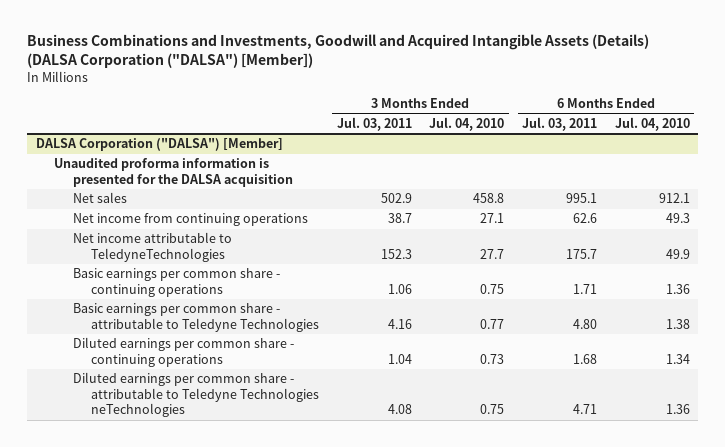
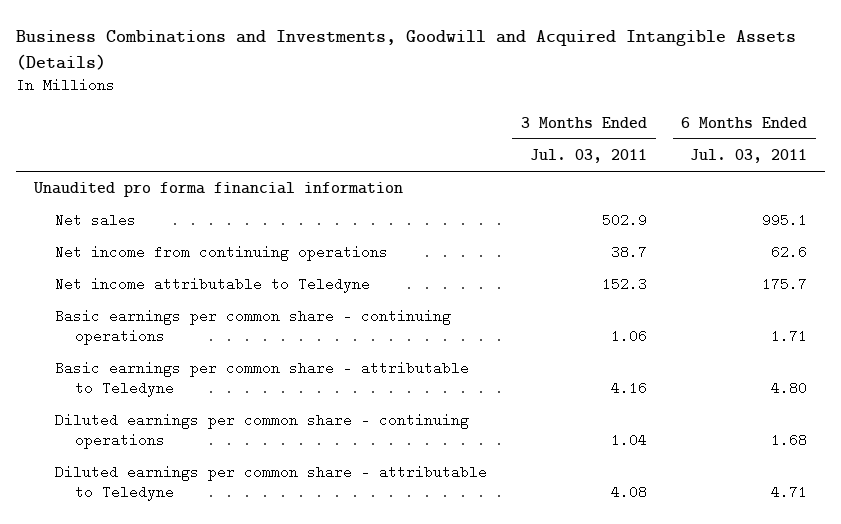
[26,34,649,69] Business Combinations and Investments, Goodwill and Acquired Intangible Assets (Details) (DALSA Corporation ("DALSA") [Member]) -> [16,30,797,70] Business Combinations and Investments, Goodwill and Acquired Intangible Assets (Details)
[429,116,505,131] Jul. 04, 2010 -> none
[614,116,690,131] Jul. 04, 2010 -> none
[35,138,283,152] DALSA Corporation ("DALSA") [Member] -> none
[54,158,293,187] Unaudited proforma information is presented for the DALSA acquisition -> [32,182,403,198] Unaudited pro forma financial information
[72,232,232,262] Net income attributable to TeledyneTechnologies -> [54,277,370,294] Net income attributable to Teledyne
[72,303,319,332] Basic earnings per common share - attributable to Teledyne Technologies -> [54,361,469,397] Basic earnings per common share - attributable to Teledyne
[72,372,319,418] Diluted earnings per common share - attributable to Teledyne Technologies neTechnologies -> [54,465,487,501] Diluted earnings per common share - attributable to Teledyne

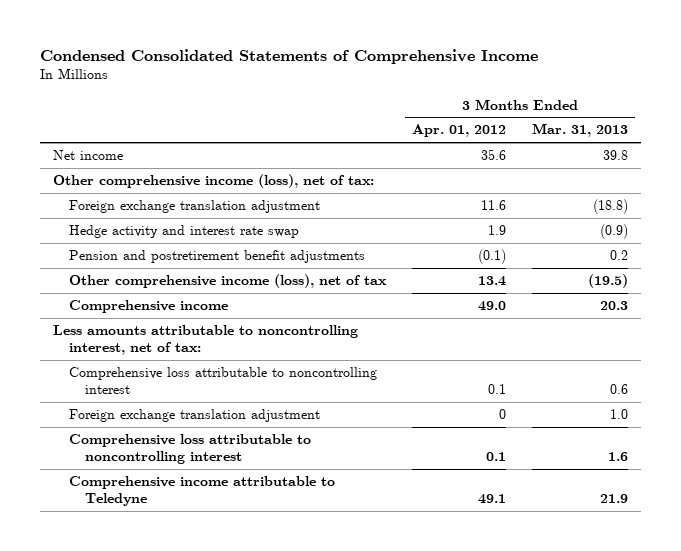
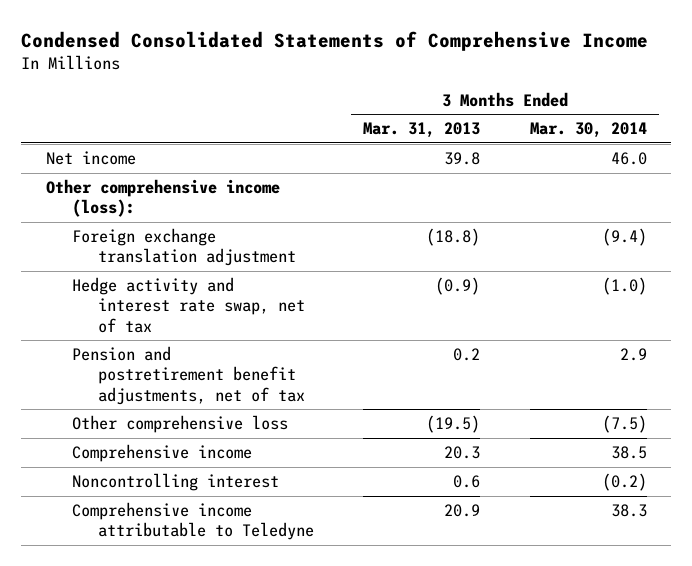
[411,124,506,138] Apr. 01, 2012 -> none
none -> [529,122,647,139] Mar. 30, 2014
[53,174,375,189] Other comprehensive income (loss), net of tax: -> [45,179,280,218] Other comprehensive income (loss):
[68,225,299,239] Hedge activity and interest rate swap -> [71,277,306,333] Hedge activity and interest rate swap, net of tax
[68,250,365,264] Pension and postretirement benefit adjustments -> [71,346,306,405] Pension and postretirement benefit adjustments, net of tax
[68,274,387,289] Other comprehensive income (loss), net of tax -> [71,415,288,434] Other comprehensive loss
[53,325,359,356] Less amounts attributable to noncontrolling interest, net of tax: -> none
[68,409,320,423] Foreign exchange translation adjustment -> none
[68,434,311,465] Comprehensive loss attributable to noncontrolling interest -> none
[68,367,377,395] Comprehensive loss attributable to noncontrolling interest -> [71,473,279,492] Noncontrolling interest
[600,494,629,504] 21.9 -> [444,504,481,518] 20.9

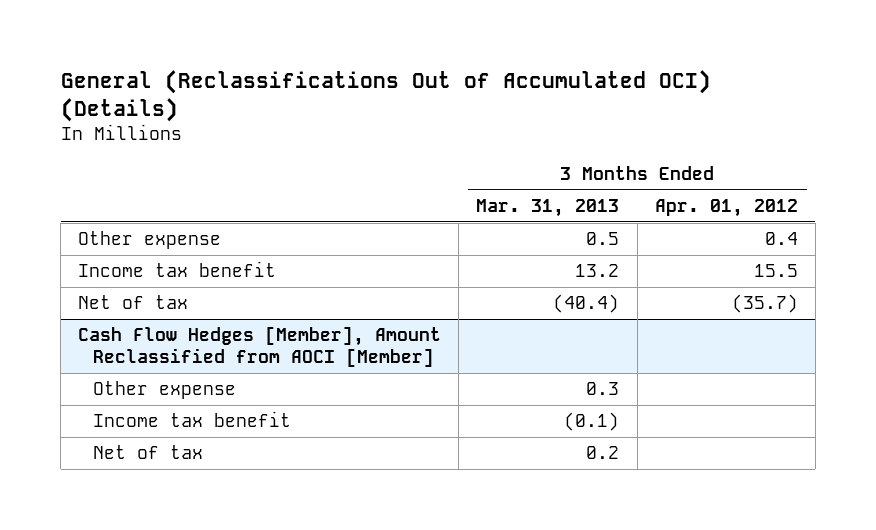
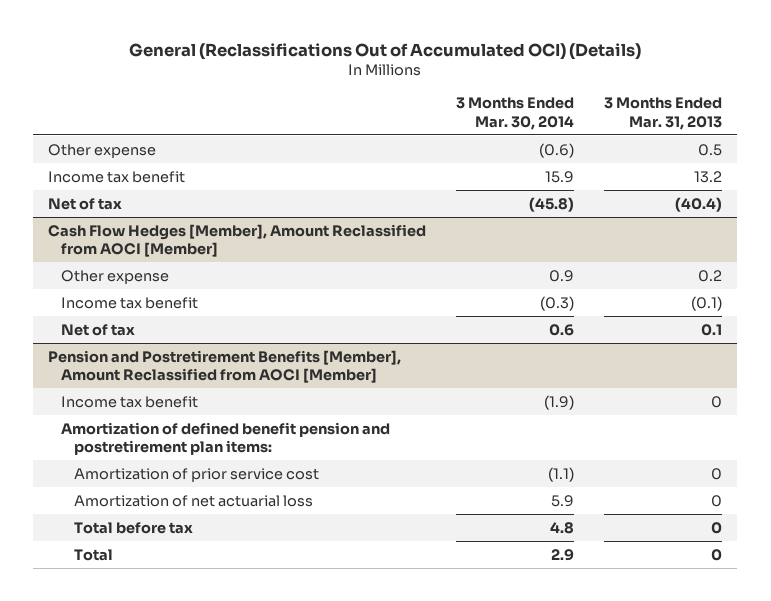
[654,198,798,217] Apr. 01, 2012 -> none
none -> [456,97,575,130] 3 Months Ended Mar. 30, 2014
[586,382,620,396] 0.3 -> [698,269,723,282] 0.2
[586,446,620,460] 0.2 -> [701,323,723,336] 0.1
none -> [48,349,402,384] Pension and Postretirement Benefits [Member], Amount Reclassified from AOCI [Member]
none -> [61,395,199,408] Income tax benefit
none -> [61,421,391,456] Amortization of defined benefit pension and postretirement plan items:
none -> [74,467,320,482] Amortization of prior service cost
none -> [74,494,314,507] Amortization of net actuarial loss
none -> [74,521,194,534] Total before tax
none -> [74,548,114,561] Total

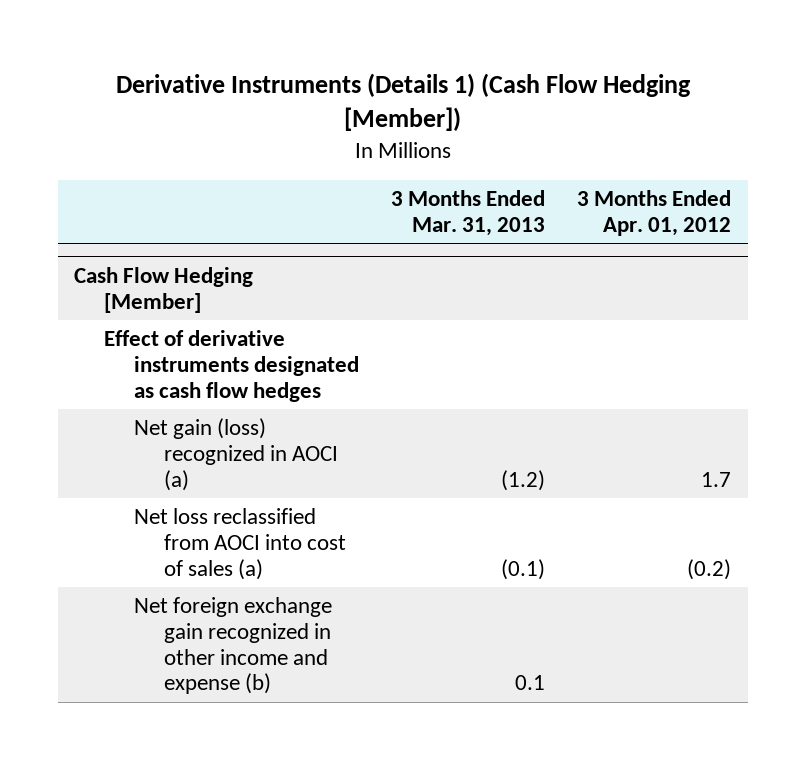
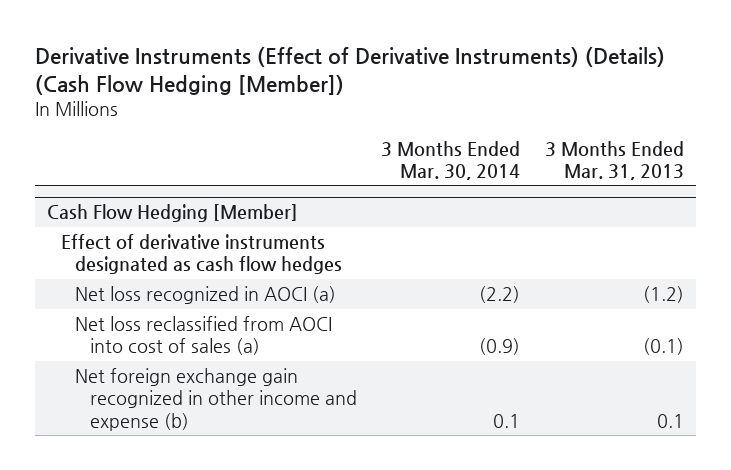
[115,72,691,132] Derivative Instruments (Details 1) (Cash Flow Hedging [Member]) -> [34,46,665,96] Derivative Instruments (Effect of Derivative Instruments) (Details) (Cash Flow Hedging [Member])
[577,190,732,236] 3 Months Ended Apr. 01, 2012 -> none
none -> [381,140,521,180] 3 Months Ended Mar. 30, 2014
[133,417,338,491] Net gain (loss) recognized in AOCI (a) -> [75,286,337,305] Net loss recognized in AOCI (a)

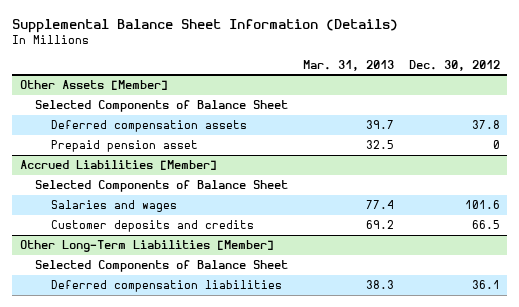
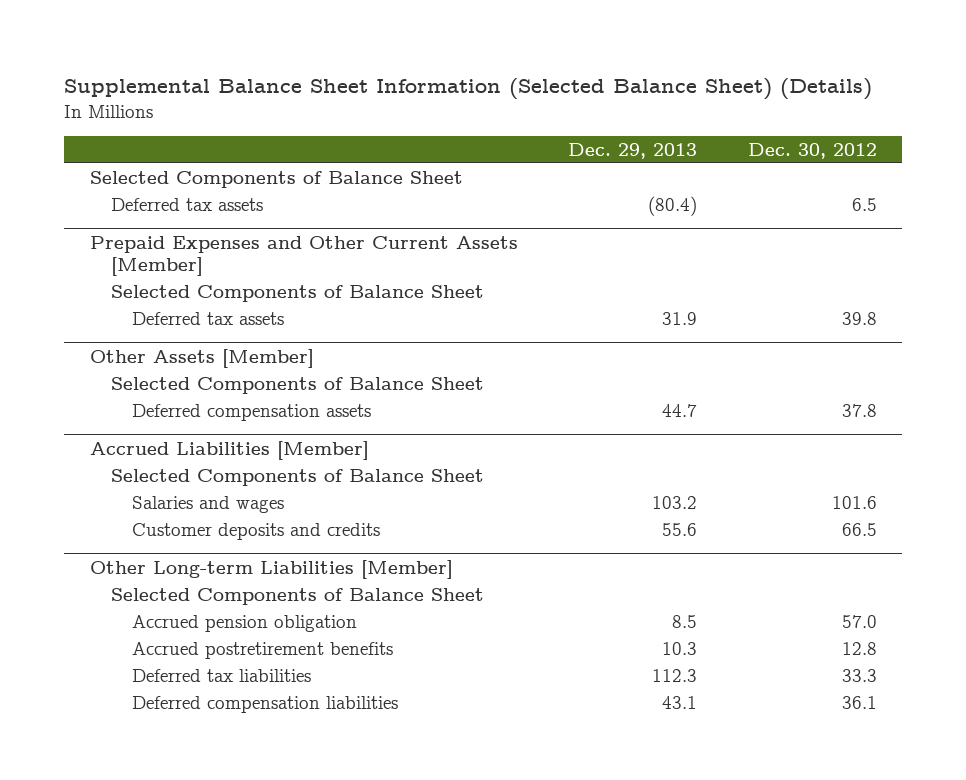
[12,19,399,34] Supplemental Balance Sheet Information (Details) -> [64,78,873,101] Supplemental Balance Sheet Information (Selected Balance Sheet) (Details)
[303,59,395,71] Mar. 31, 2013 -> none
none -> [568,142,698,159] Dec. 29, 2013
none -> [89,170,463,188] Selected Components of Balance Sheet
none -> [110,197,263,211] Deferred tax assets
none -> [89,235,518,276] Prepaid Expenses and Other Current Assets [Member]
none -> [110,284,484,302] Selected Components of Balance Sheet
none -> [132,311,285,325] Deferred tax assets
[50,139,198,152] Prepaid pension asset -> none
[19,239,274,252] Other Long-Term Liabilities [Member] -> [89,559,453,579] Other Long-term Liabilities [Member]
none -> [132,614,358,632] Accrued pension obligation
none -> [132,641,394,659] Accrued postretirement benefits
none -> [132,668,312,682] Deferred tax liabilities

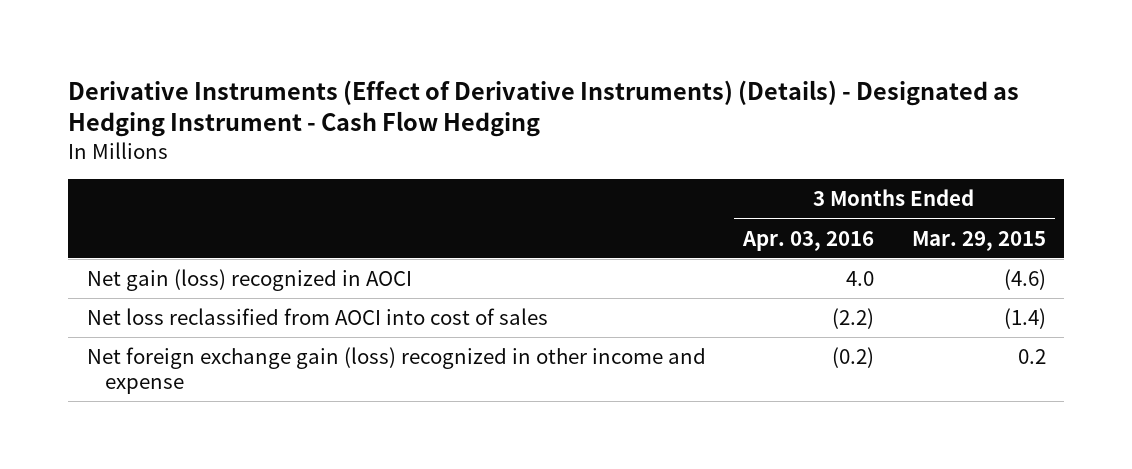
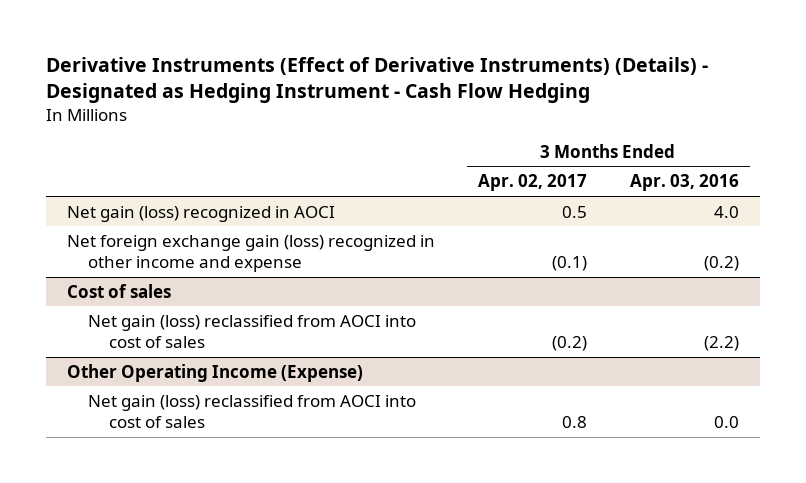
[911,230,1046,251] Mar. 29, 2015 -> none
none -> [478,174,588,192] Apr. 02, 2017
[86,308,548,326] Net loss reclassified from AOCI into cost of sales -> none
none -> [67,283,172,298] Cost of sales
none -> [88,314,417,348] Net gain (loss) reclassified from AOCI into cost of sales
none -> [67,363,364,382] Other Operating Income (Expense)
none -> [88,394,417,428] Net gain (loss) reclassified from AOCI into cost of sales

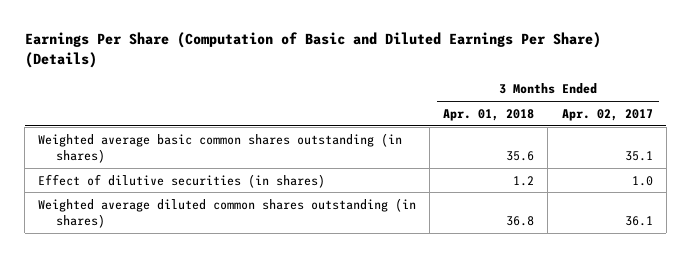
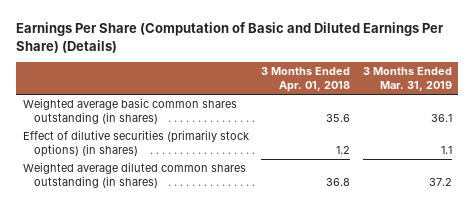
[561,108,653,121] Apr. 02, 2017 -> none
none -> [362,67,452,92] 3 Months Ended Mar. 31, 2019
[38,173,326,188] Effect of dilutive securities (in shares) -> [22,130,249,158] Effect of dilutive securities (primarily stock options) (in shares)

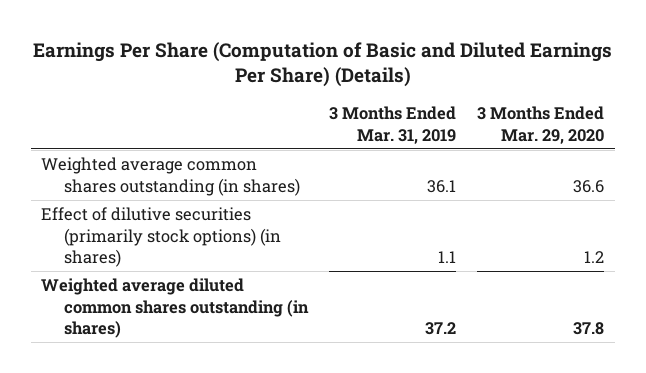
[261,67,351,93] 3 Months Ended Apr. 01, 2018 -> none
none -> [477,106,605,144] 3 Months Ended Mar. 29, 2020
[22,98,237,125] Weighted average basic common shares outstanding (in shares) -> [41,157,301,196] Weighted average common shares outstanding (in shares)

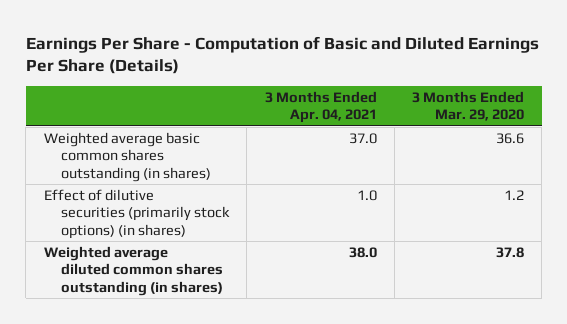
[32,41,612,88] Earnings Per Share (Computation of Basic and Diluted Earnings Per Share) (Details) -> [25,35,539,75] Earnings Per Share - Computation of Basic and Diluted Earnings Per Share (Details)
[329,106,457,144] 3 Months Ended Mar. 31, 2019 -> none
none -> [264,90,377,124] 3 Months Ended Apr. 04, 2021
[41,157,301,196] Weighted average common shares outstanding (in shares) -> [43,131,212,183] Weighted average basic common shares outstanding (in shares)

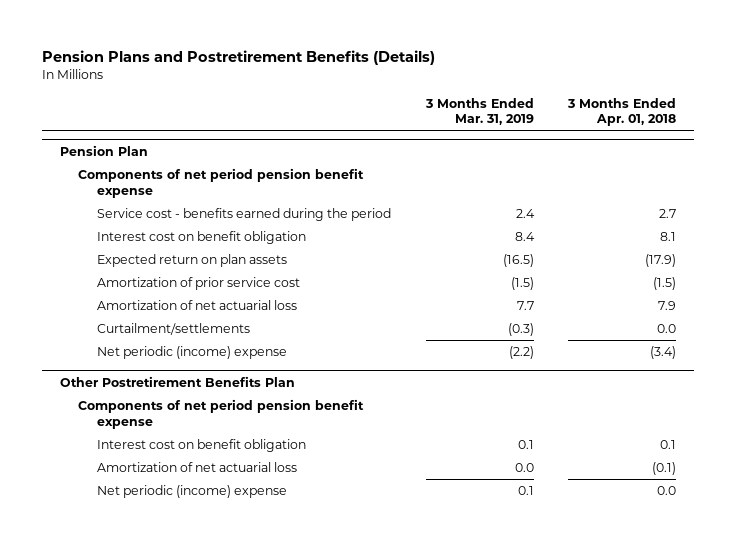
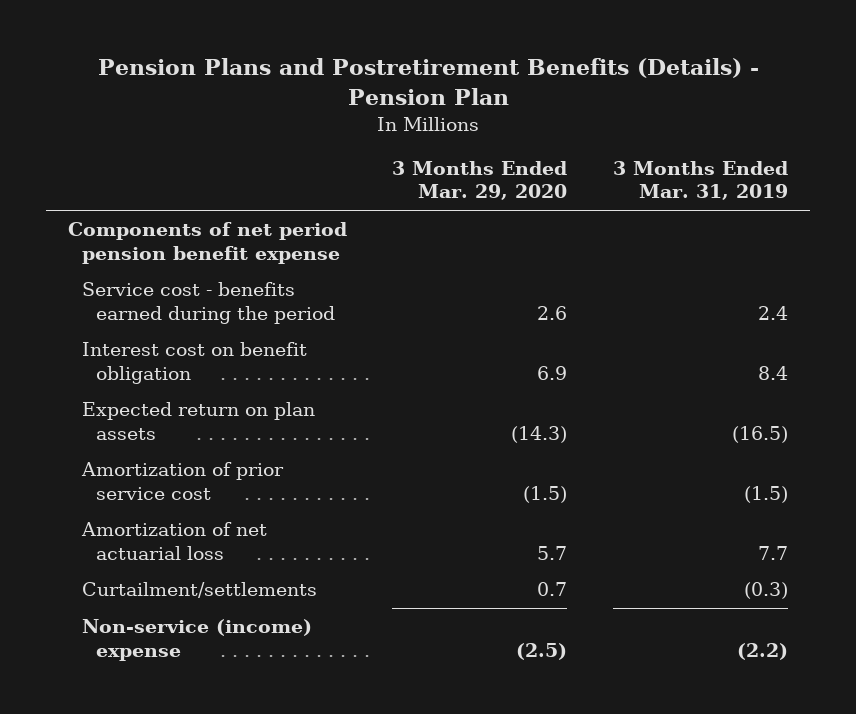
[42,50,436,66] Pension Plans and Postretirement Benefits (Details) -> [97,58,759,105] Pension Plans and Postretirement Benefits (Details) - Pension Plan
[567,97,677,127] 3 Months Ended Apr. 01, 2018 -> none
none -> [392,161,568,201] 3 Months Ended Mar. 29, 2020
[59,144,148,156] Pension Plan -> none
[59,375,295,387] Other Postretirement Benefits Plan -> none
[78,399,365,429] Components of net period pension benefit expense -> none
[96,439,306,453] Interest cost on benefit obligation -> none
[96,462,297,473] Amortization of net actuarial loss -> none
[96,485,287,499] Net periodic (income) expense -> none
[96,346,287,360] Net periodic (income) expense -> [81,619,312,661] Non-service (income) expense

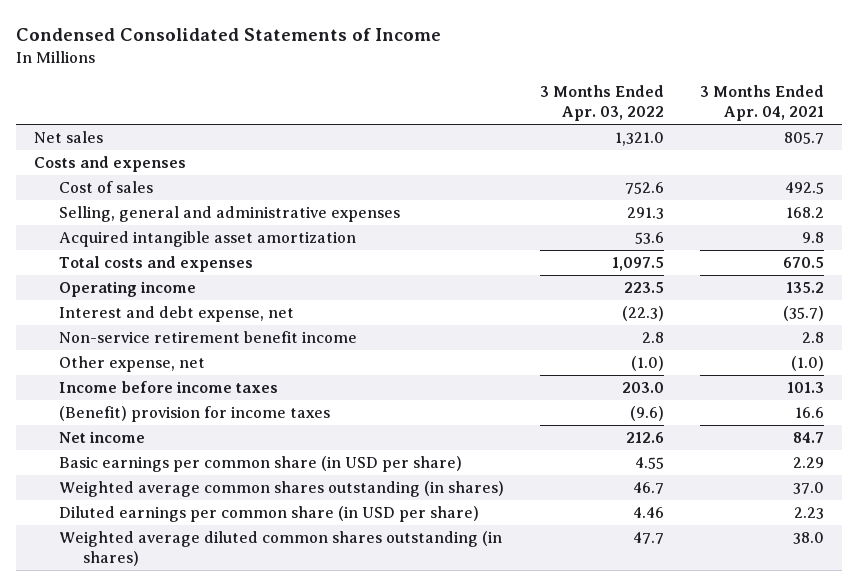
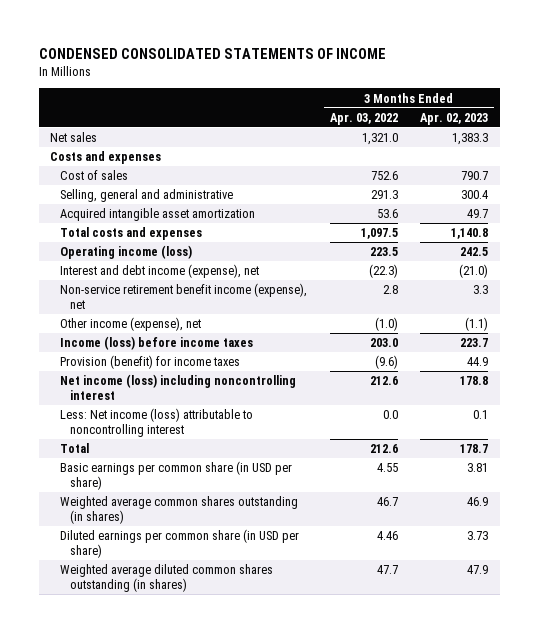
[16,28,442,42] Condensed Consolidated Statements of Income -> [39,47,387,59] CONDENSED CONSOLIDATED STATEMENTS OF INCOME
[700,85,825,122] 3 Months Ended Apr. 04, 2021 -> none
none -> [420,112,489,125] Apr. 02, 2023
[58,206,400,223] Selling, general and administrative expenses -> [60,189,234,203] Selling, general and administrative
[58,281,196,298] Operating income -> [60,245,193,260] Operating income (loss)
[58,306,294,323] Interest and debt expense, net -> [60,264,260,279] Interest and debt income (expense), net
[58,331,357,344] Non-service retirement benefit income -> [60,283,308,309] Non-service retirement benefit income (expense), net
[58,356,205,373] Other expense, net -> [60,317,202,332] Other income (expense), net
[58,381,278,394] Income before income taxes -> [60,336,254,351] Income (loss) before income taxes
[58,406,330,423] (Benefit) provision for income taxes -> [60,355,241,370] Provision (benefit) for income taxes
none -> [60,374,297,400] Net income (loss) including noncontrolling interest
none -> [60,408,254,437] Less: Net income (loss) attributable to noncontrolling interest
[58,431,145,444] Net income -> [60,443,90,454] Total

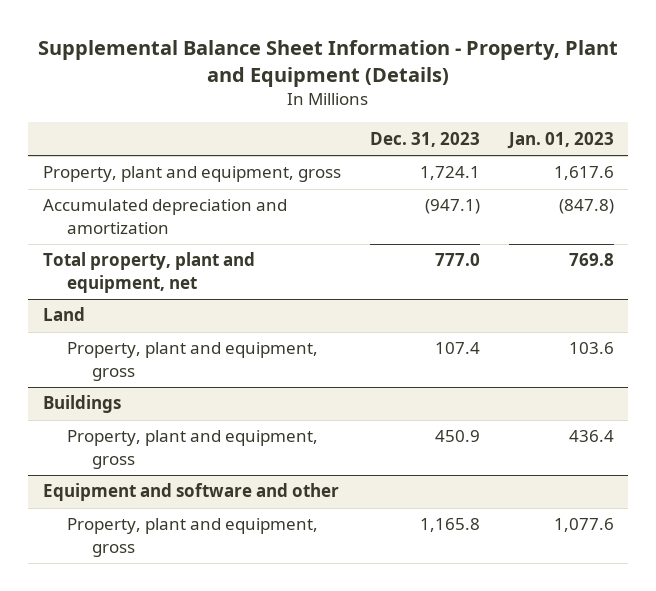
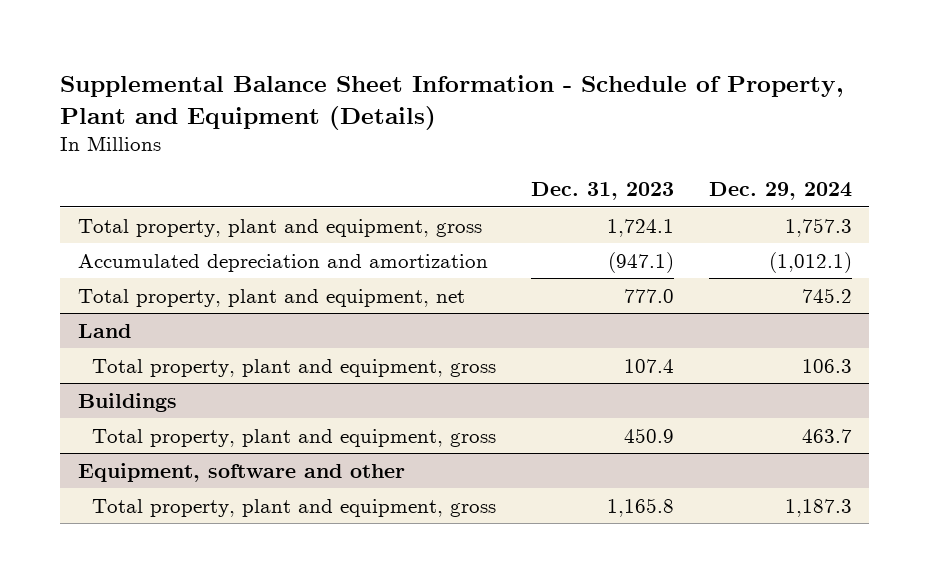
[38,40,619,87] Supplemental Balance Sheet Information - Property, Plant and Equipment (Details) -> [60,74,845,130] Supplemental Balance Sheet Information - Schedule of Property, Plant and Equipment (Details)
[506,131,614,149] Jan. 01, 2023 -> none
none -> [708,182,852,201] Dec. 29, 2024
[42,166,341,183] Property, plant and equipment, gross -> [77,218,482,237] Total property, plant and equipment, gross
[67,342,319,381] Property, plant and equipment, gross -> [92,358,497,377] Total property, plant and equipment, gross
[67,430,319,469] Property, plant and equipment, gross -> [92,428,497,447] Total property, plant and equipment, gross
[42,483,339,502] Equipment and software and other -> [77,462,405,482] Equipment, software and other
[67,518,319,557] Property, plant and equipment, gross -> [92,498,497,517] Total property, plant and equipment, gross

